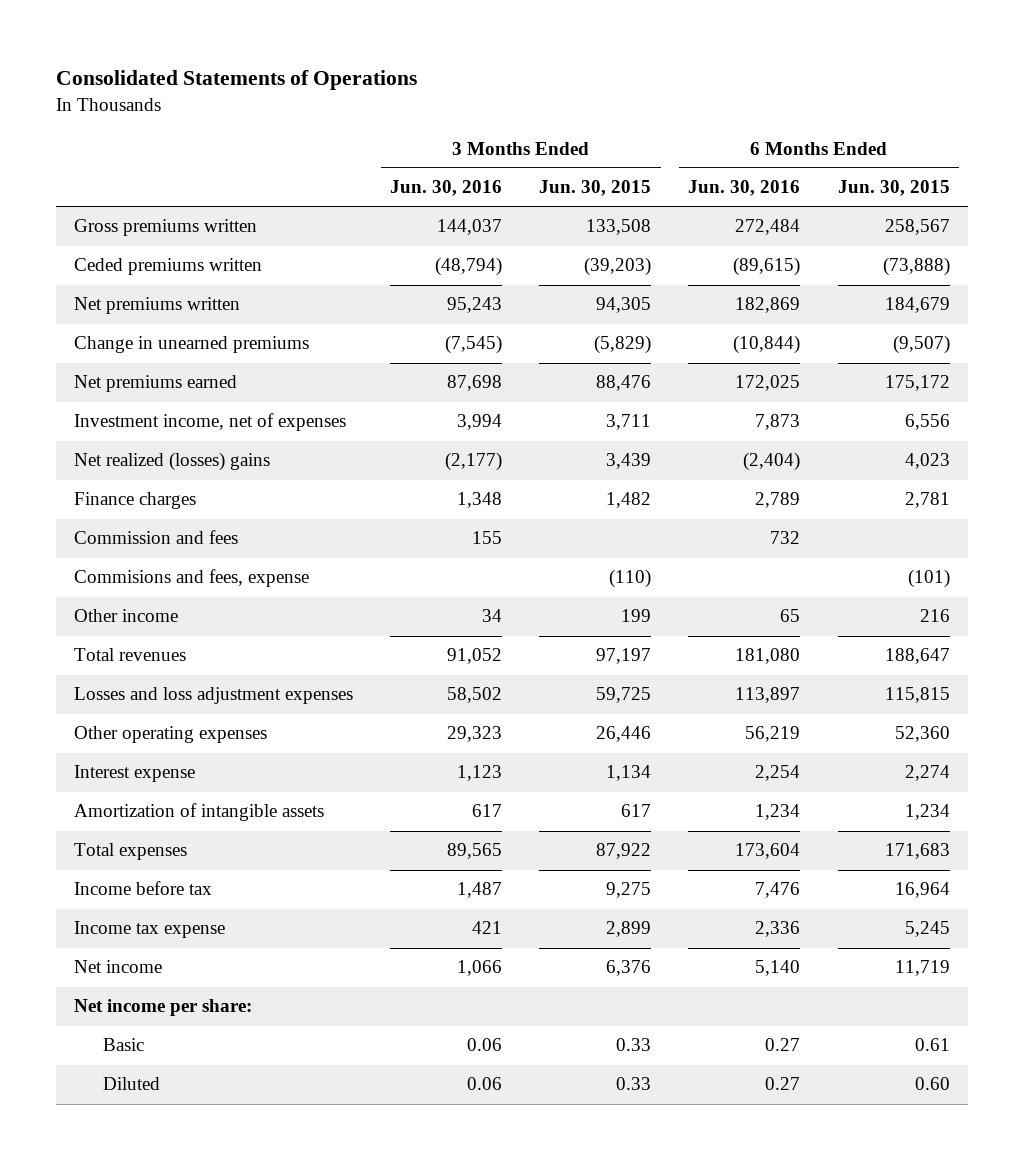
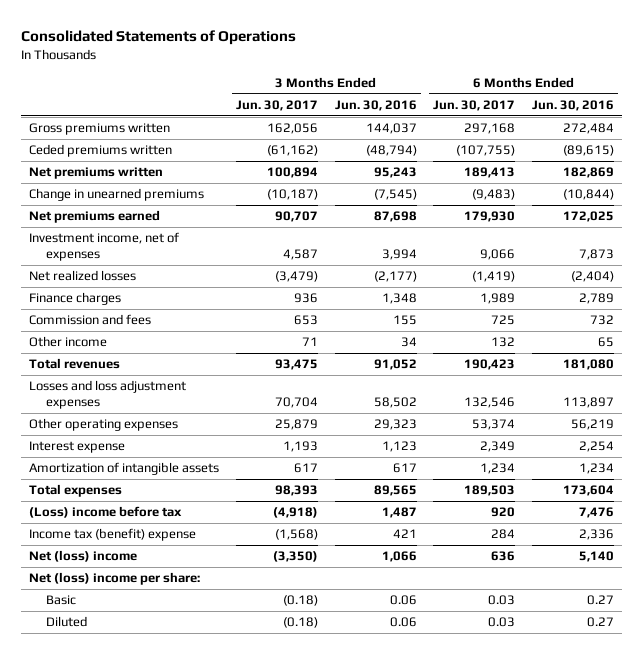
[539,180,652,197] Jun. 30, 2015 -> none
[837,180,950,197] Jun. 30, 2015 -> none
none -> [235,99,318,111] Jun. 30, 2017
none -> [433,99,516,111] Jun. 30, 2017
[74,452,271,472] Net realized (losses) gains -> [29,270,137,282] Net realized losses
[74,569,310,588] Commisions and fees, expense -> none
[74,881,213,896] Income before tax -> [29,506,183,519] (Loss) income before tax
[74,921,226,939] Income tax expense -> [29,528,197,542] Income tax (benefit) expense
[74,960,163,974] Net income -> [29,550,138,563] Net (loss) income
[74,999,253,1017] Net income per share: -> [29,572,201,586] Net (loss) income per share:

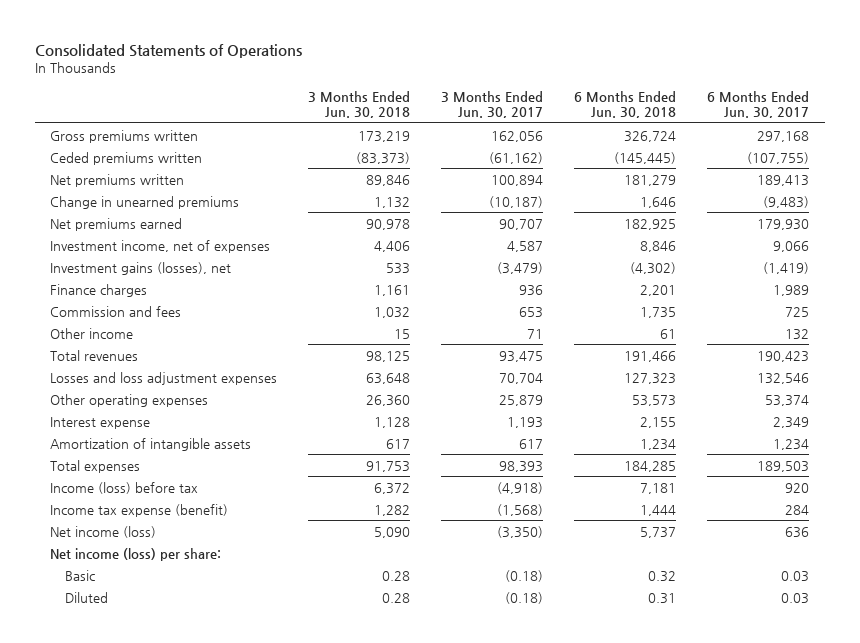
[334,99,417,111] Jun. 30, 2016 -> none
[531,99,614,111] Jun. 30, 2016 -> none
none -> [308,90,411,119] 3 Months Ended Jun. 30, 2018
none -> [574,90,677,119] 6 Months Ended Jun. 30, 2018
[29,270,137,282] Net realized losses -> [50,261,232,275] Investment gains (losses), net
[29,506,183,519] (Loss) income before tax -> [50,481,199,494] Income (loss) before tax
[29,528,197,542] Income tax (benefit) expense -> [50,503,229,517] Income tax expense (benefit)
[29,550,138,563] Net (loss) income -> [50,525,157,538] Net income (loss)
[29,572,201,586] Net (loss) income per share: -> [50,547,222,561] Net income (loss) per share:

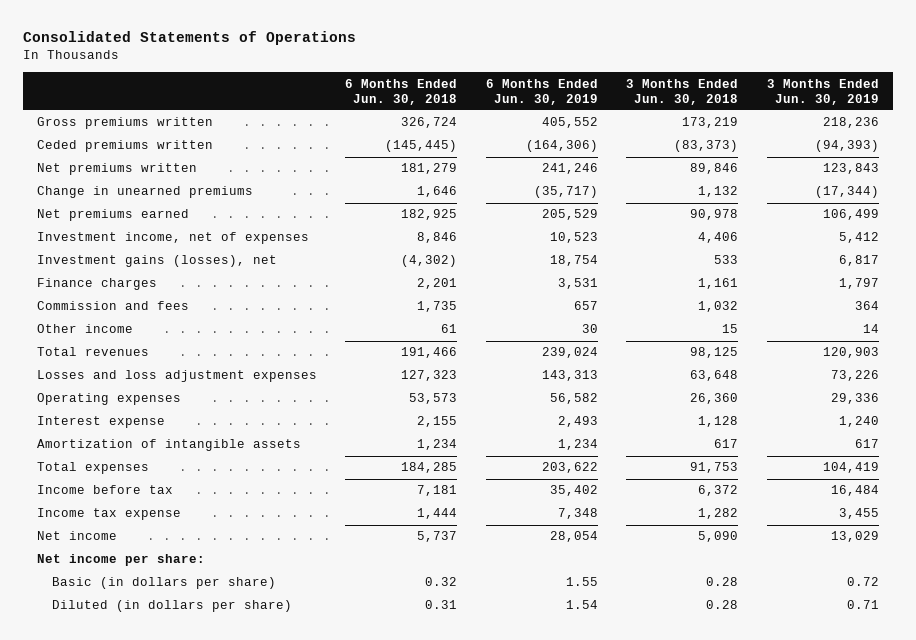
[441,90,544,119] 3 Months Ended Jun. 30, 2017 -> none
[707,90,810,119] 6 Months Ended Jun. 30, 2017 -> none
none -> [485,78,598,105] 6 Months Ended Jun. 30, 2019
none -> [766,78,879,105] 3 Months Ended Jun. 30, 2019
[50,393,209,407] Other operating expenses -> [36,393,181,406] Operating expenses
[50,481,199,494] Income (loss) before tax -> [36,485,173,495] Income before tax
[50,503,229,517] Income tax expense (benefit) -> [36,508,181,521] Income tax expense
[50,525,157,538] Net income (loss) -> [36,531,117,541] Net income
[50,547,222,561] Net income (loss) per share: -> [36,554,205,567] Net income per share:
[64,569,95,581] Basic -> [52,577,277,590] Basic (in dollars per share)
[64,591,108,603] Diluted -> [52,600,293,613] Diluted (in dollars per share)

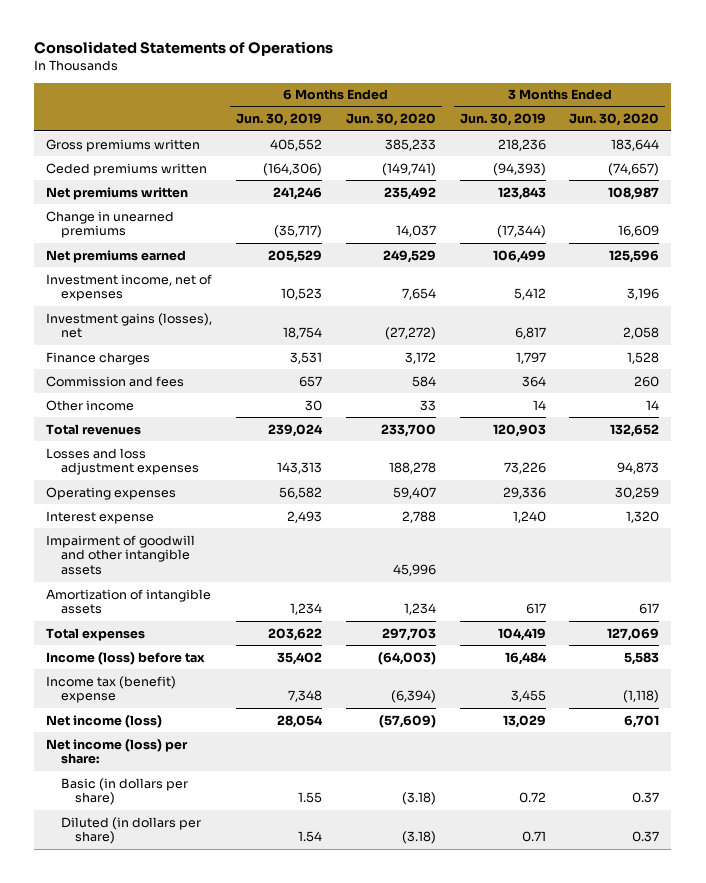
[345,78,458,105] 6 Months Ended Jun. 30, 2018 -> none
[626,78,739,105] 3 Months Ended Jun. 30, 2018 -> none
none -> [345,113,436,127] Jun. 30, 2020
none -> [569,113,660,127] Jun. 30, 2020
none -> [46,534,196,576] Impairment of goodwill and other intangible assets
[36,485,173,495] Income before tax -> [46,651,206,665] Income (loss) before tax
[36,508,181,521] Income tax expense -> [46,675,177,704] Income tax (benefit) expense
[36,531,117,541] Net income -> [46,714,163,728] Net income (loss)
[36,554,205,567] Net income per share: -> [46,738,189,765] Net income (loss) per share:

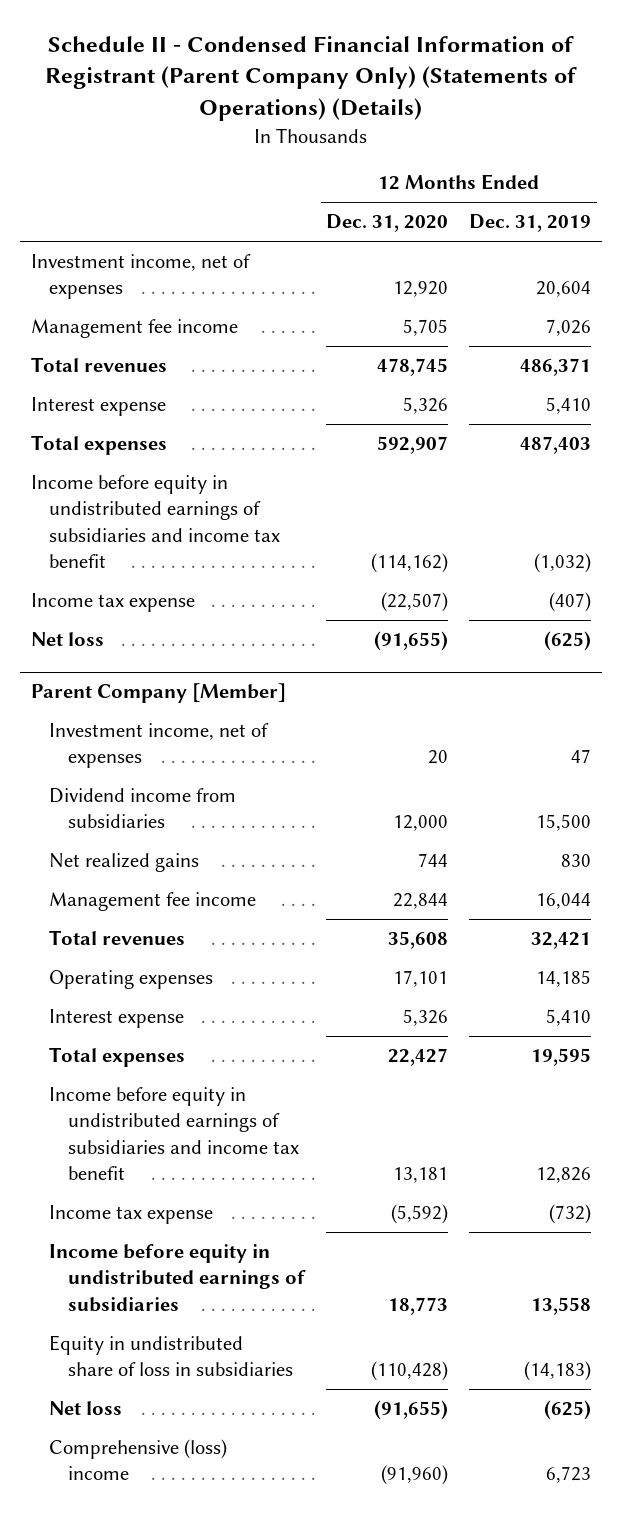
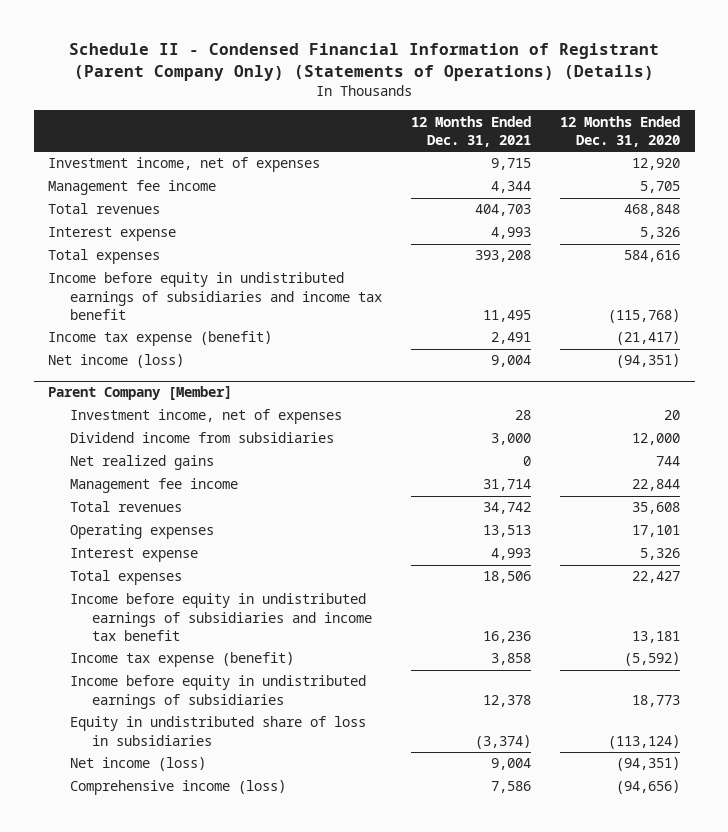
[469,214,592,233] Dec. 31, 2019 -> none
none -> [411,115,532,147] 12 Months Ended Dec. 31, 2021
[377,358,449,377] 478,745 -> [624,204,681,217] 468,848
[377,436,449,455] 592,907 -> [624,250,681,263] 584,616
[371,552,449,573] (114,162) -> [608,308,681,323] (115,768)
[30,593,195,613] Income tax expense -> [48,331,273,347] Income tax expense (benefit)
[381,592,449,613] (22,507) -> [616,331,681,346] (21,417)
[30,632,104,647] Net loss -> [48,354,185,369] Net income (loss)
[374,631,449,652] (91,655) -> [616,354,681,369] (94,351)
[49,1205,214,1225] Income tax expense -> [70,652,295,668] Income tax expense (benefit)
[371,1361,449,1382] (110,428) -> [608,734,681,749] (113,124)
[49,1401,123,1416] Net loss -> [70,757,207,772] Net income (loss)
[374,1400,449,1421] (91,655) -> [616,757,681,772] (94,351)
[49,1439,228,1481] Comprehensive (loss) income -> [70,780,287,796] Comprehensive income (loss)
[381,1465,449,1486] (91,960) -> [616,780,681,795] (94,656)

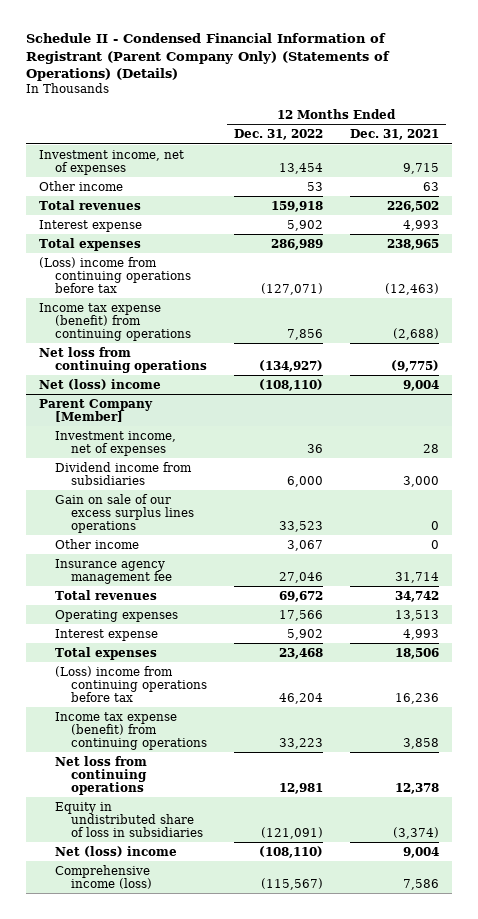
[560,115,681,147] 12 Months Ended Dec. 31, 2020 -> none
none -> [233,128,323,140] Dec. 31, 2022
[48,180,217,196] Management fee income -> none
none -> [39,180,124,191] Other income
[475,204,532,217] 404,703 -> [386,200,439,212] 226,502
[475,250,532,263] 393,208 -> [386,238,439,250] 238,965
[48,272,383,320] Income before equity in undistributed earnings of subsidiaries and income tax benefit -> [39,256,192,293] (Loss) income from continuing operations before tax
[483,309,532,322] 11,495 -> [384,282,439,295] (12,463)
[48,331,273,347] Income tax expense (benefit) -> [39,302,192,341] Income tax expense (benefit) from continuing operations
[491,332,532,345] 2,491 -> [392,327,439,340] (2,688)
none -> [39,346,208,373] Net loss from continuing operations
[48,354,185,369] Net income (loss) -> [39,378,162,390] Net (loss) income
[70,455,215,471] Net realized gains -> none
none -> [55,493,195,533] Gain on sale of our excess surplus lines operations
none -> [55,538,140,549] Other income
[70,478,239,494] Management fee income -> [55,558,173,584] Insurance agency management fee
[70,593,372,641] Income before equity in undistributed earnings of subsidiaries and income tax benefit -> [55,665,208,702] (Loss) income from continuing operations before tax
[70,652,295,668] Income tax expense (benefit) -> [55,711,208,750] Income tax expense (benefit) from continuing operations
[70,675,367,709] Income before equity in undistributed earnings of subsidiaries -> [55,755,148,795] Net loss from continuing operations
[70,757,207,772] Net income (loss) -> [55,845,178,857] Net (loss) income

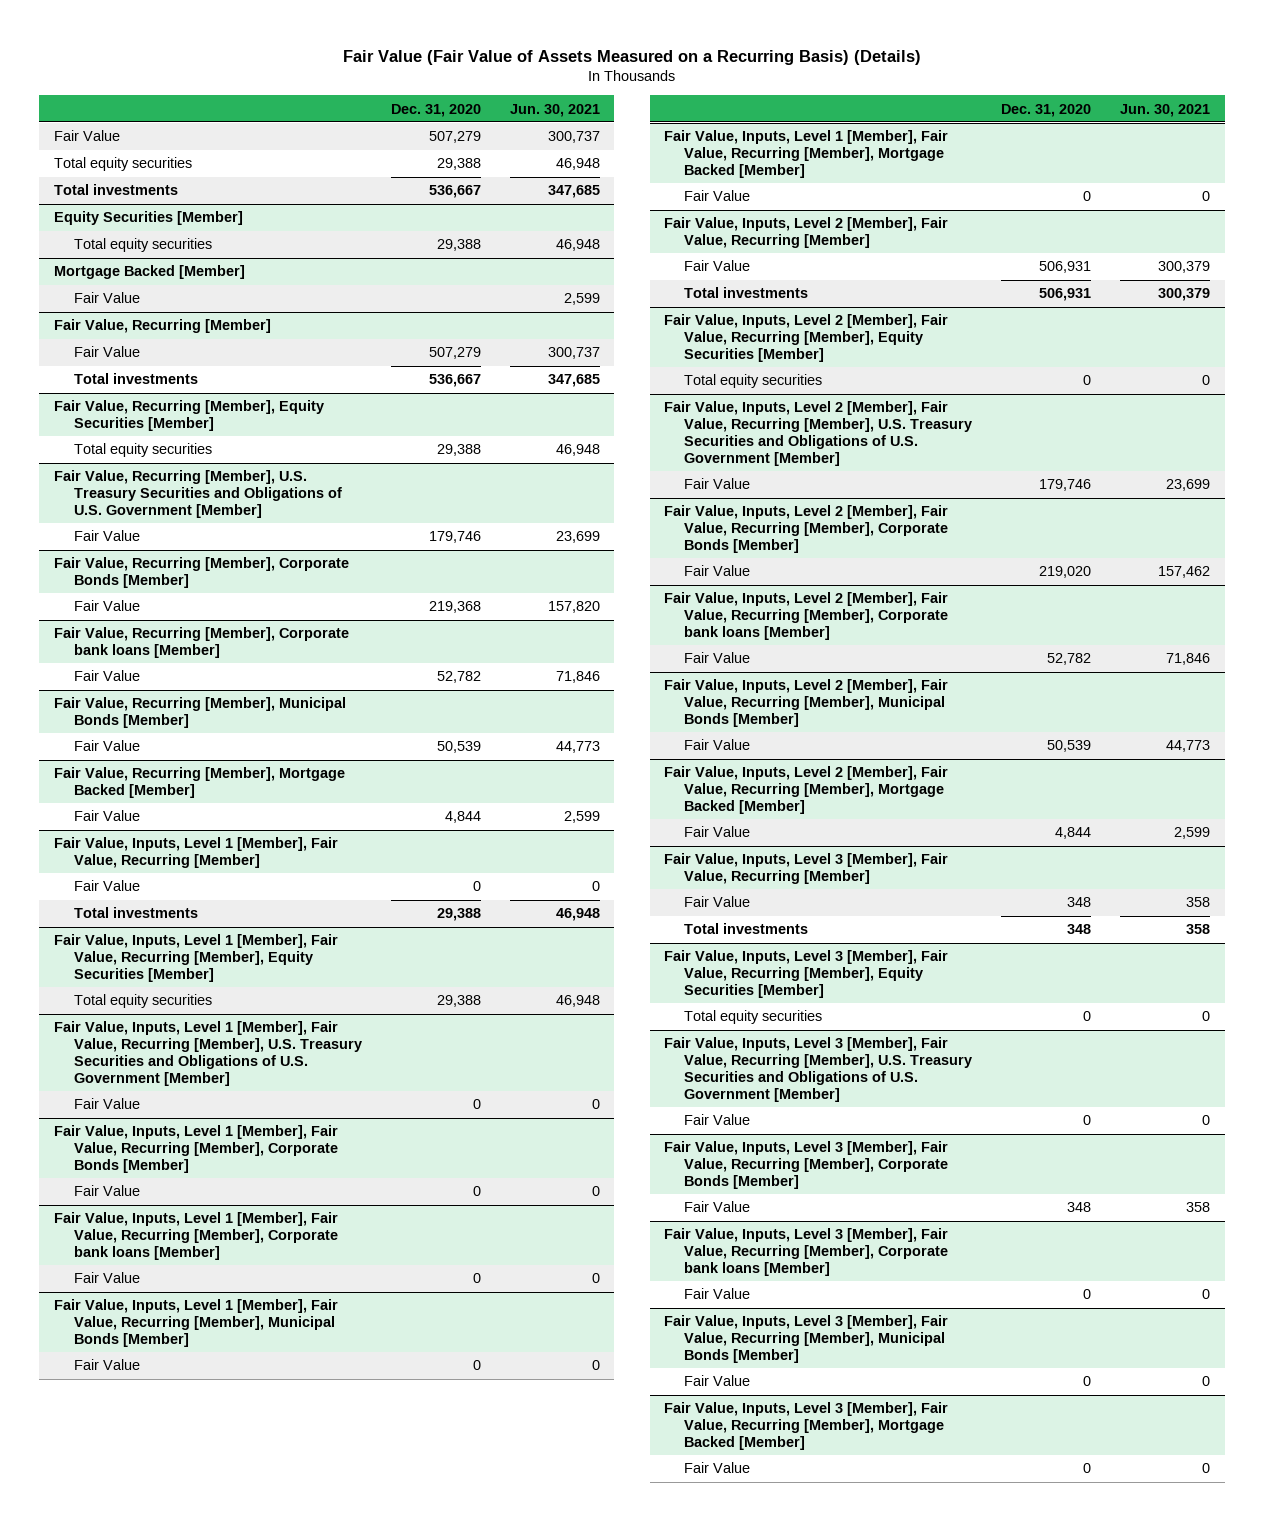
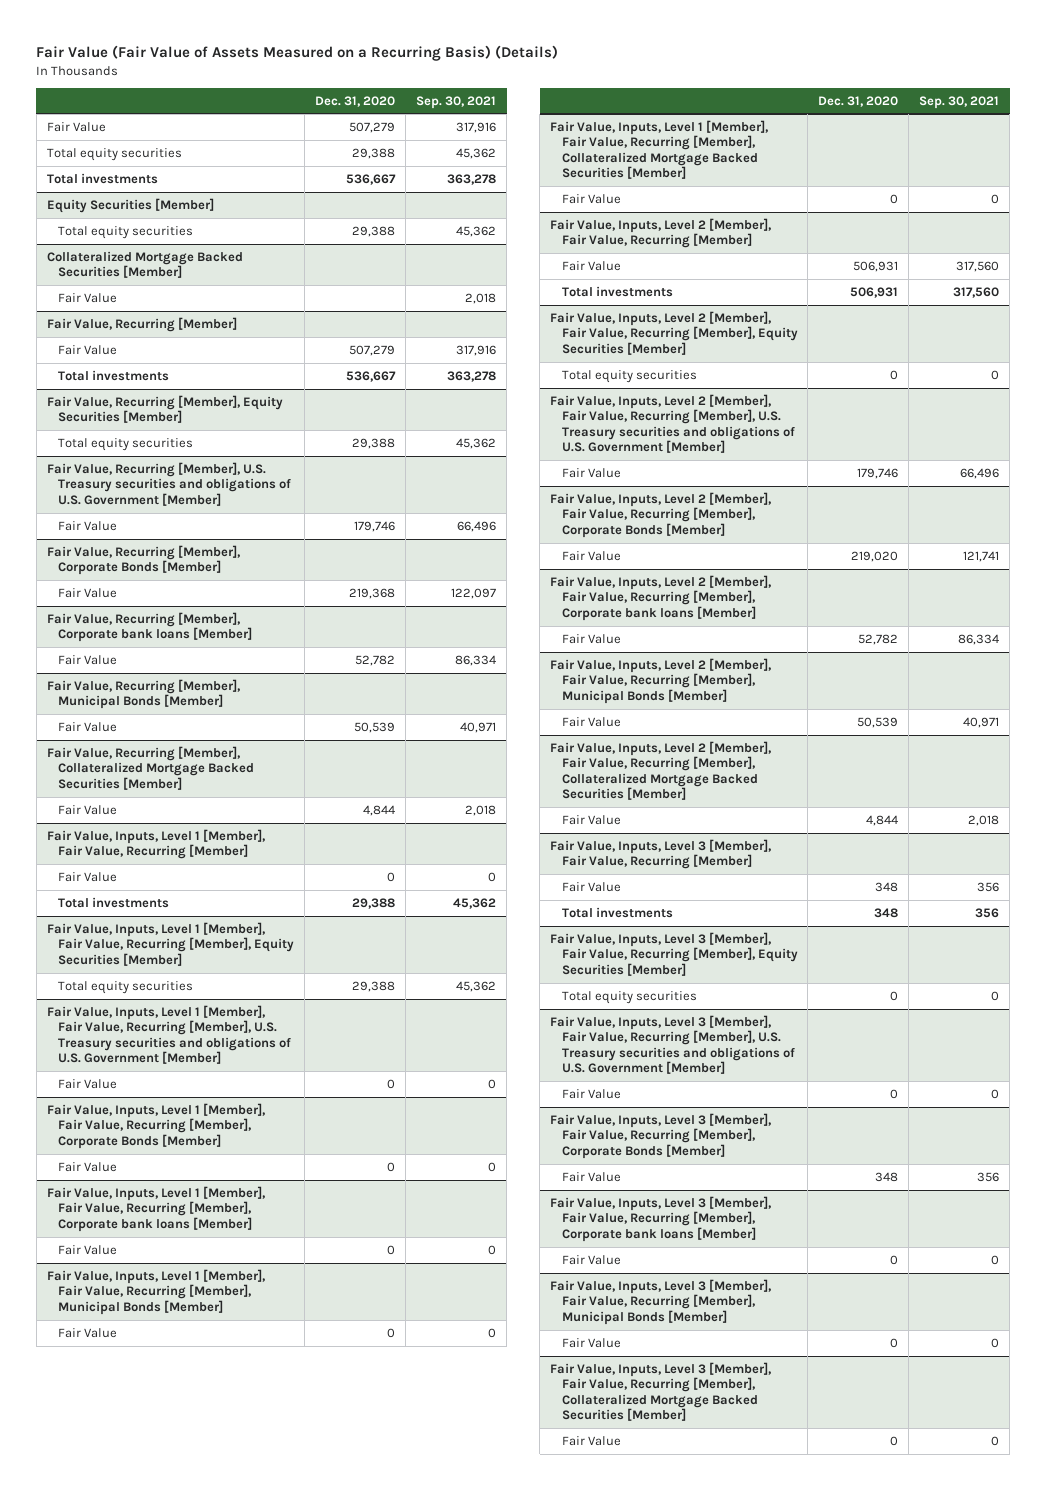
[509,103,600,117] Jun. 30, 2021 -> none
none -> [416,95,497,109] Sep. 30, 2021
[53,265,245,280] Mortgage Backed [Member] -> [46,250,243,279] Collateralized Mortgage Backed Securities [Member]
[53,470,342,518] Fair Value, Recurring [Member], U.S. Treasury Securities and Obligations of U.S. Government [Member] -> [46,461,292,506] Fair Value, Recurring [Member], U.S. Treasury securities and obligations of U.S. Government [Member]
[53,767,345,799] Fair Value, Recurring [Member], Mortgage Backed [Member] -> [46,745,255,790] Fair Value, Recurring [Member], Collateralized Mortgage Backed Securities [Member]
[53,1021,362,1086] Fair Value, Inputs, Level 1 [Member], Fair Value, Recurring [Member], U.S. Treasury Securities and Obligations of U.S. Government [Member] -> [46,1004,292,1065] Fair Value, Inputs, Level 1 [Member], Fair Value, Recurring [Member], U.S. Treasury securities and obligations of U.S. Government [Member]
[664,130,949,178] Fair Value, Inputs, Level 1 [Member], Fair Value, Recurring [Member], Mortgage Backed [Member] -> [549,119,768,180] Fair Value, Inputs, Level 1 [Member], Fair Value, Recurring [Member], Collateralized Mortgage Backed Securities [Member]
[664,401,973,466] Fair Value, Inputs, Level 2 [Member], Fair Value, Recurring [Member], U.S. Treasury Securities and Obligations of U.S. Government [Member] -> [549,393,795,454] Fair Value, Inputs, Level 2 [Member], Fair Value, Recurring [Member], U.S. Treasury securities and obligations of U.S. Government [Member]
[664,766,949,814] Fair Value, Inputs, Level 2 [Member], Fair Value, Recurring [Member], Mortgage Backed [Member] -> [549,740,771,801] Fair Value, Inputs, Level 2 [Member], Fair Value, Recurring [Member], Collateralized Mortgage Backed Securities [Member]
[664,1037,973,1102] Fair Value, Inputs, Level 3 [Member], Fair Value, Recurring [Member], U.S. Treasury Securities and Obligations of U.S. Government [Member] -> [549,1014,795,1075] Fair Value, Inputs, Level 3 [Member], Fair Value, Recurring [Member], U.S. Treasury securities and obligations of U.S. Government [Member]
[664,1402,949,1450] Fair Value, Inputs, Level 3 [Member], Fair Value, Recurring [Member], Mortgage Backed [Member] -> [549,1361,771,1422] Fair Value, Inputs, Level 3 [Member], Fair Value, Recurring [Member], Collateralized Mortgage Backed Securities [Member]

